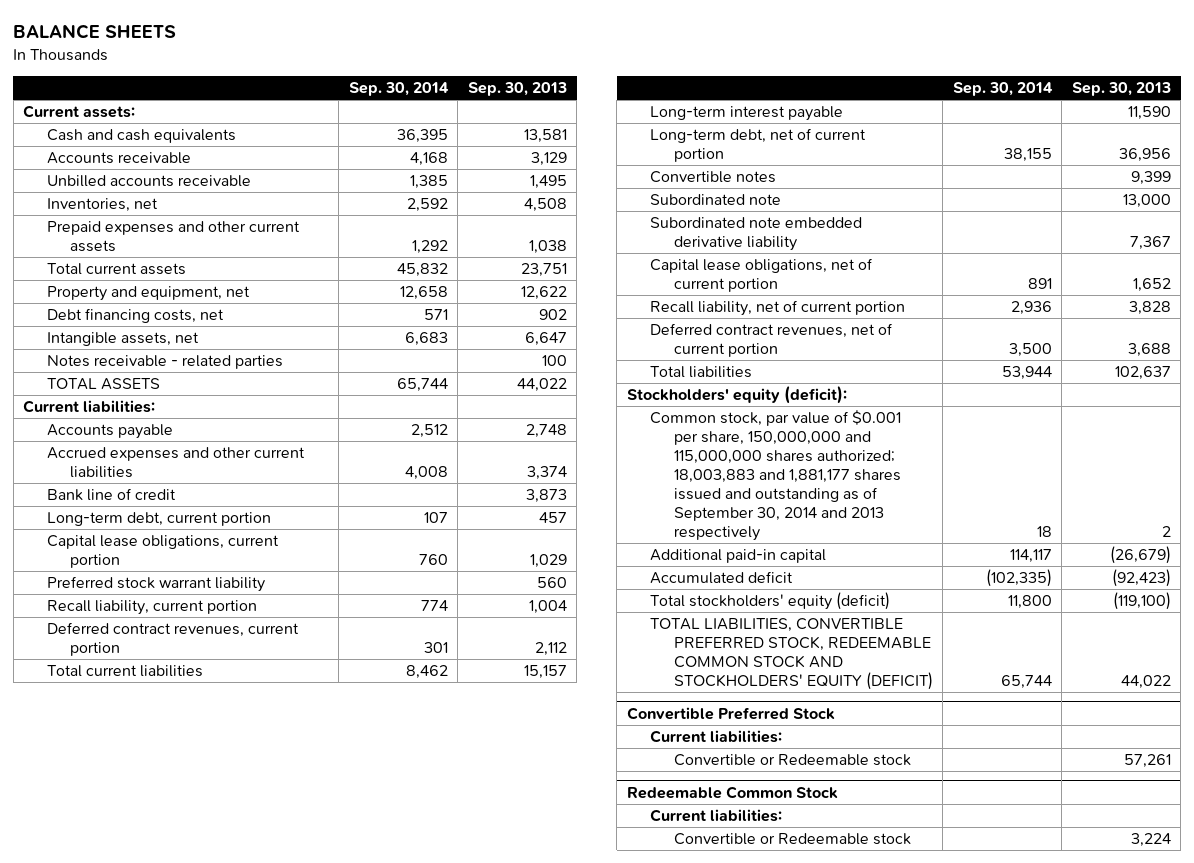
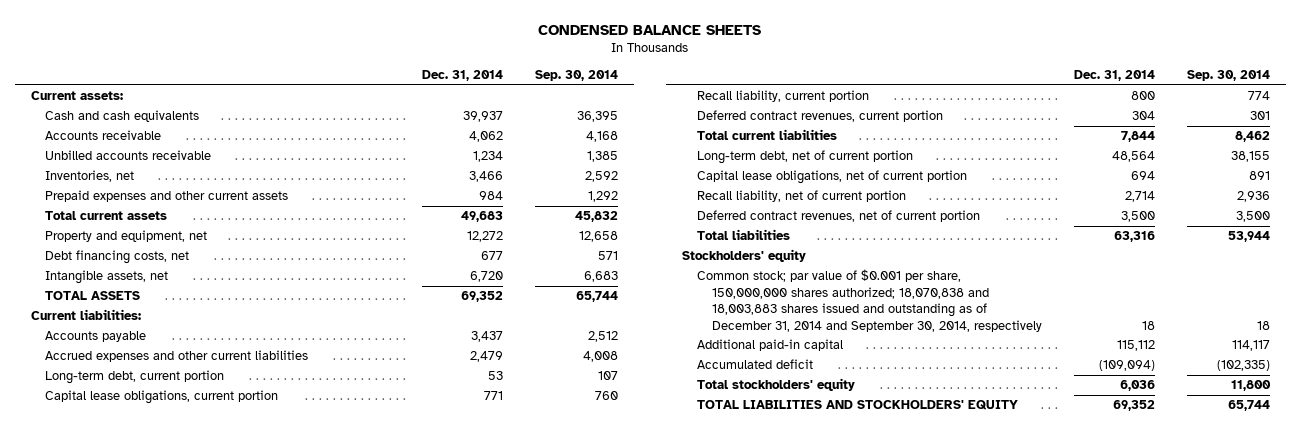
[13,24,177,40] BALANCE SHEETS -> [538,24,762,35] CONDENSED BALANCE SHEETS
[467,81,567,96] Sep. 30, 2013 -> none
none -> [422,70,504,82] Dec. 31, 2014
[46,355,283,370] Notes receivable - related parties -> none
[46,488,176,502] Bank line of credit -> none
[46,576,265,593] Preferred stock warrant liability -> none
[650,106,844,122] Long-term interest payable -> none
[650,171,777,184] Convertible notes -> none
[650,194,782,206] Subordinated note -> none
[650,217,863,252] Subordinated note embedded derivative liability -> none
[626,386,847,405] Stockholders' equity (deficit): -> [682,249,807,263] Stockholders' equity
[650,410,902,541] Common stock, par value of $0.001 per share, 150,000,000 and 115,000,000 shares authorized; 18,003,883 and 1,881,177 shares issued and outstanding as of September 30, 2014 and 2013 respectively -> [697,269,1043,332] Common stock; par value of $0.001 per share, 150,000,000 shares authorized; 18,070,838 and 18,003,883 shares issued and outstanding as of December 31, 2014 and September 30, 2014, respectively
[626,706,835,720] Convertible Preferred Stock -> none
[650,730,783,744] Current liabilities: -> none
[673,754,911,767] Convertible or Redeemable stock -> none
[626,785,838,799] Redeemable Common Stock -> none
[650,809,783,823] Current liabilities: -> none
[673,833,911,846] Convertible or Redeemable stock -> none
[650,592,891,611] Total stockholders' equity (deficit) -> [697,378,856,392] Total stockholders' equity
[650,618,933,690] TOTAL LIABILITIES, CONVERTIBLE PREFERRED STOCK, REDEEMABLE COMMON STOCK AND STOCKHOLDERS' EQUITY (DEFICIT) -> [697,400,1019,411] TOTAL LIABILITIES AND STOCKHOLDERS' EQUITY

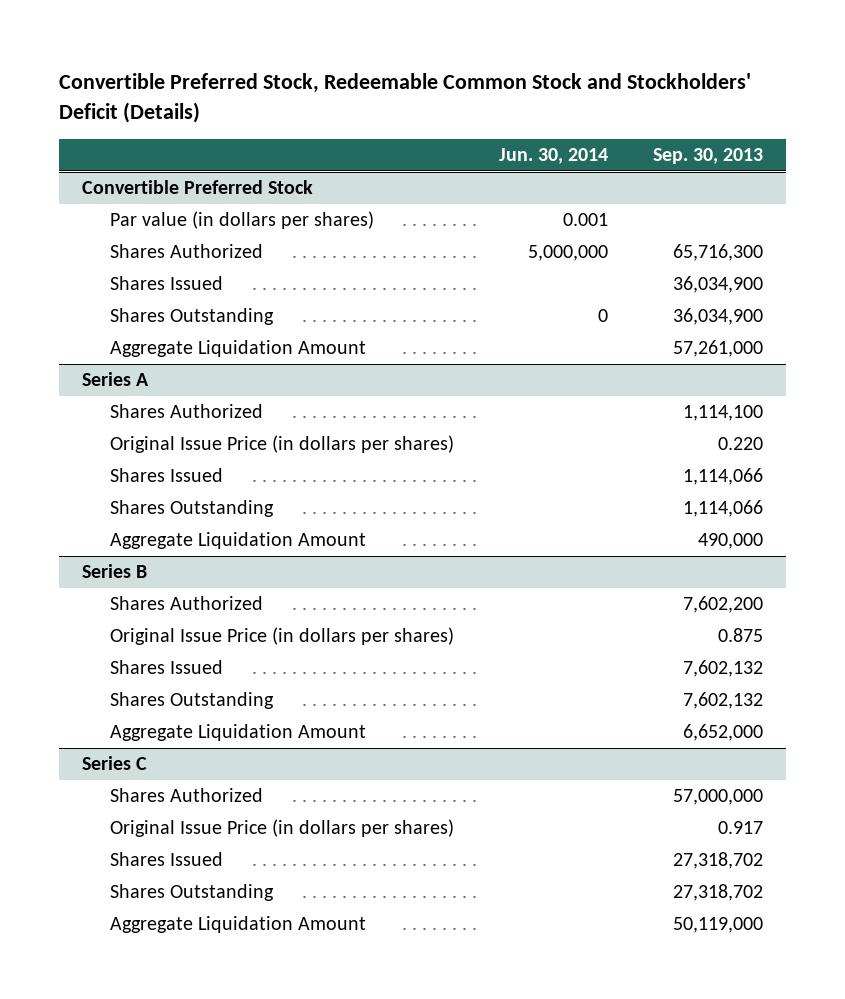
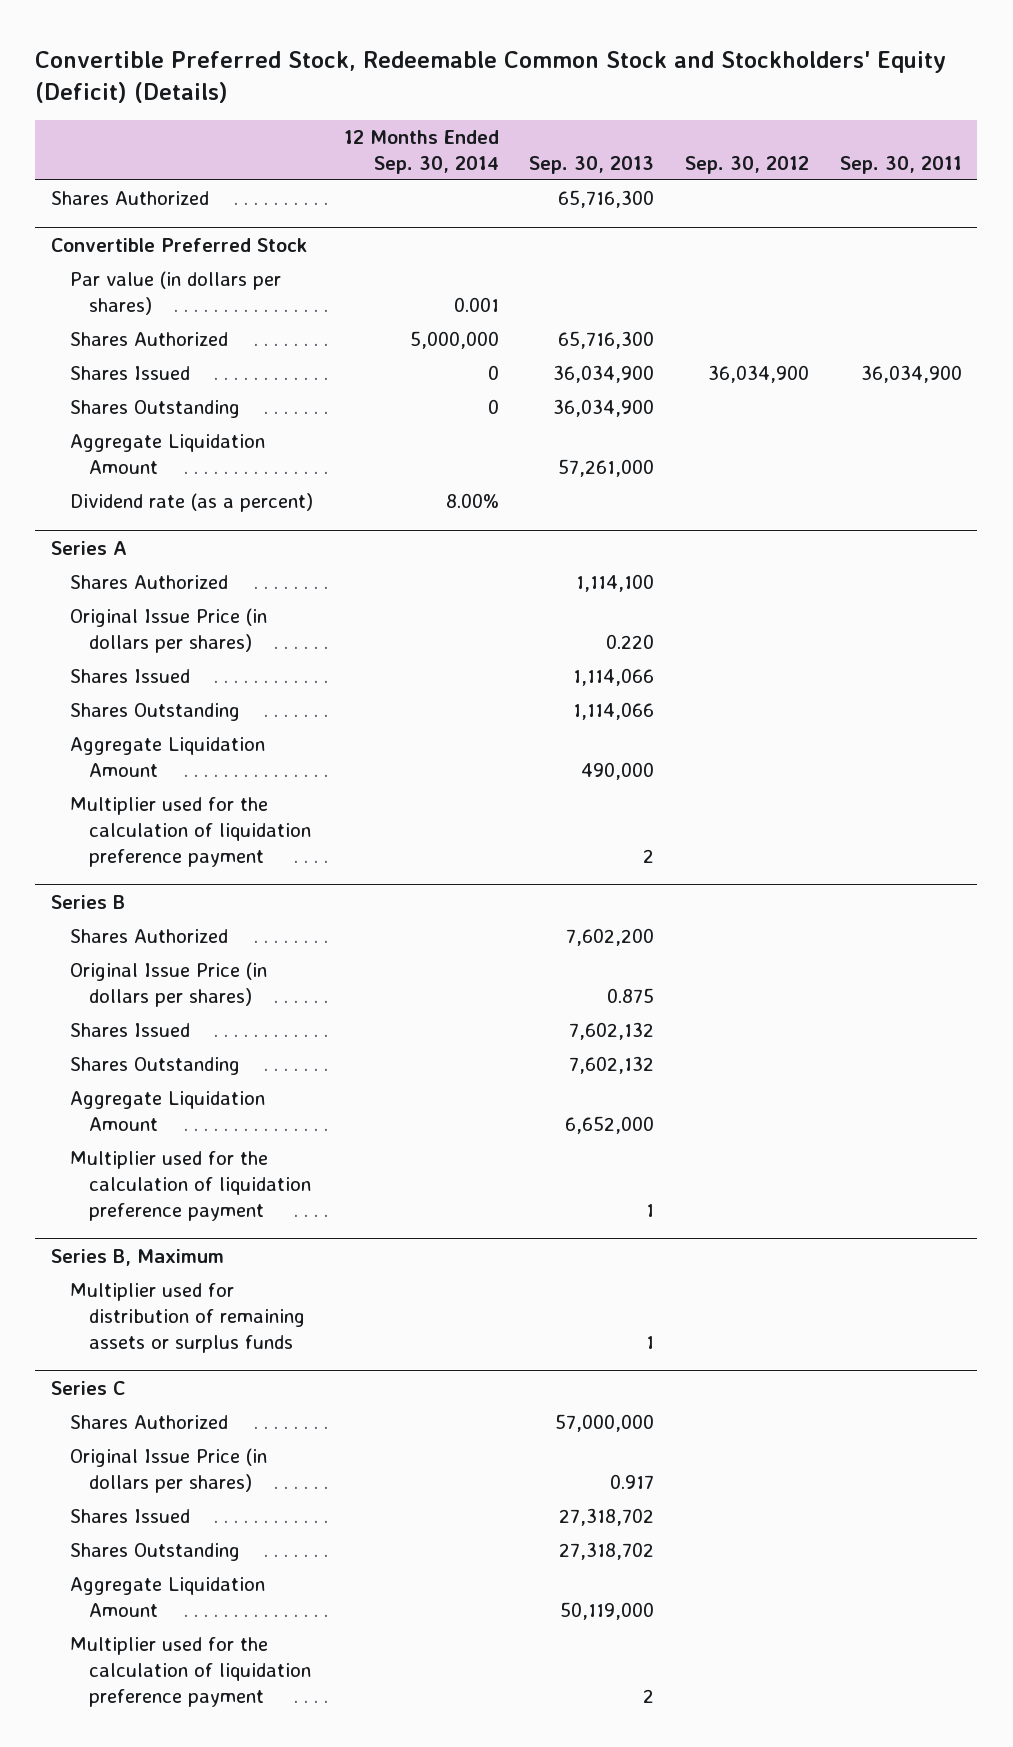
[59,73,752,124] Convertible Preferred Stock, Redeemable Common Stock and Stockholders' Deficit (Details) -> [35,50,947,103] Convertible Preferred Stock, Redeemable Common Stock and Stockholders' Equity (Deficit) (Details)
[499,148,609,165] Jun. 30, 2014 -> none
none -> [343,130,499,175] 12 Months Ended Sep. 30, 2014
none -> [685,156,810,175] Sep. 30, 2012
none -> [839,156,962,175] Sep. 30, 2011
none -> [50,190,209,205] Shares Authorized
none -> [70,492,314,512] Dividend rate (as a percent)
none -> [70,796,312,867] Multiplier used for the calculation of liquidation preference payment
none -> [70,1150,312,1221] Multiplier used for the calculation of liquidation preference payment
none -> [50,1248,224,1266] Series B, Maximum
none -> [70,1282,306,1353] Multiplier used for distribution of remaining assets or surplus funds
none -> [70,1636,312,1707] Multiplier used for the calculation of liquidation preference payment

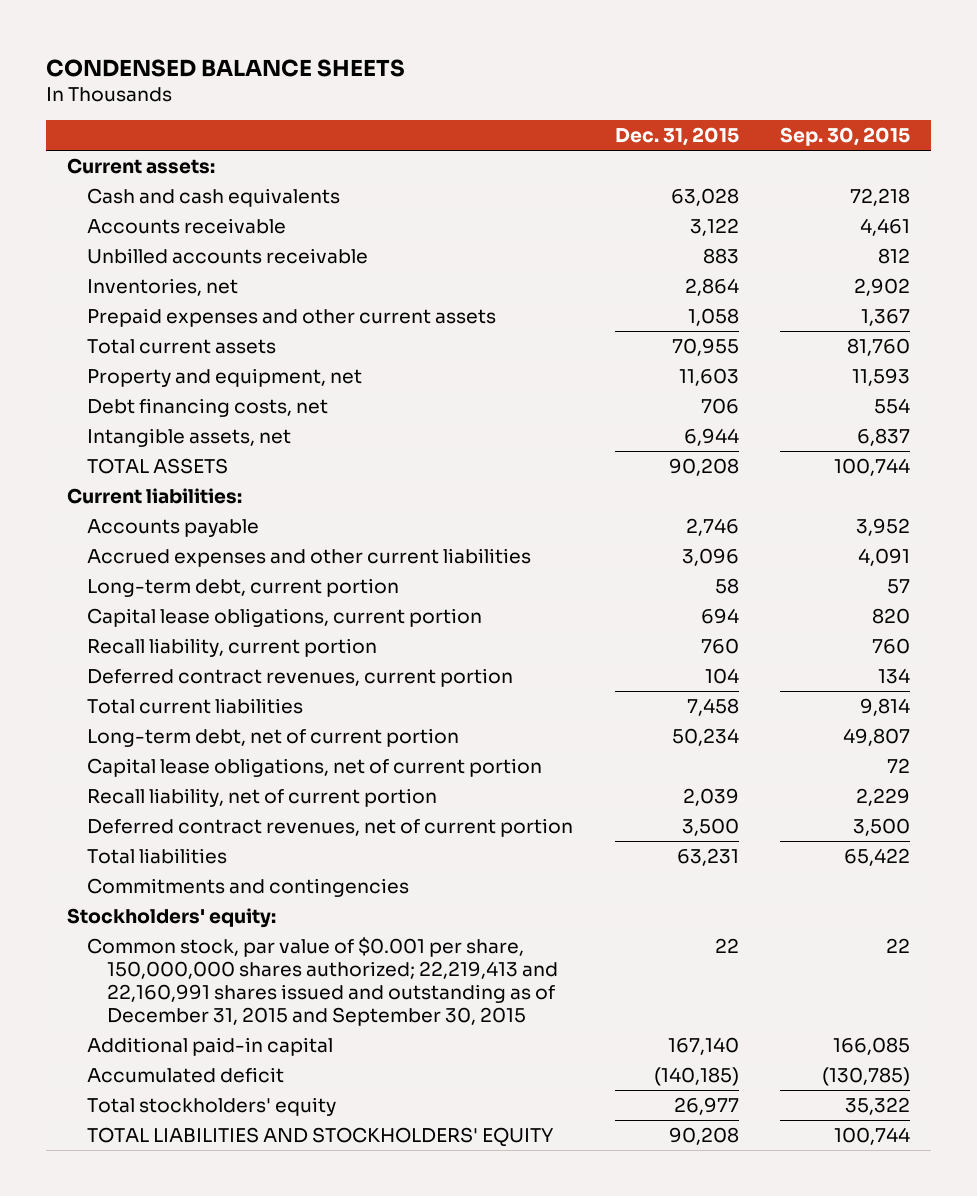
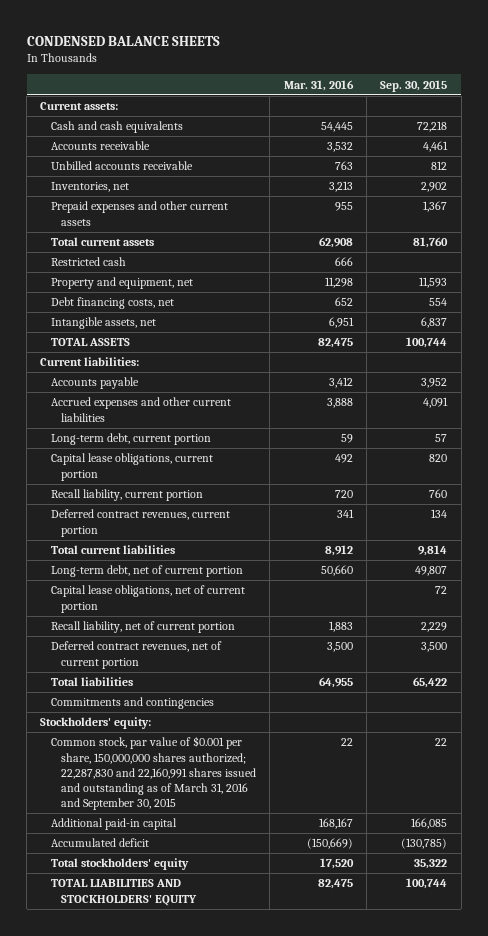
[614,127,739,147] Dec. 31, 2015 -> none
none -> [283,79,354,91] Mar. 31, 2016
none -> [50,257,126,267] Restricted cash
[87,937,559,1027] Common stock, par value of $0.001 per share, 150,000,000 shares authorized; 22,219,413 and 22,160,991 shares issued and outstanding as of December 31, 2015 and September 30, 2015 -> [50,736,257,811] Common stock, par value of $0.001 per share, 150,000,000 shares authorized; 22,287,830 and 22,160,991 shares issued and outstanding as of March 31, 2016 and September 30, 2015

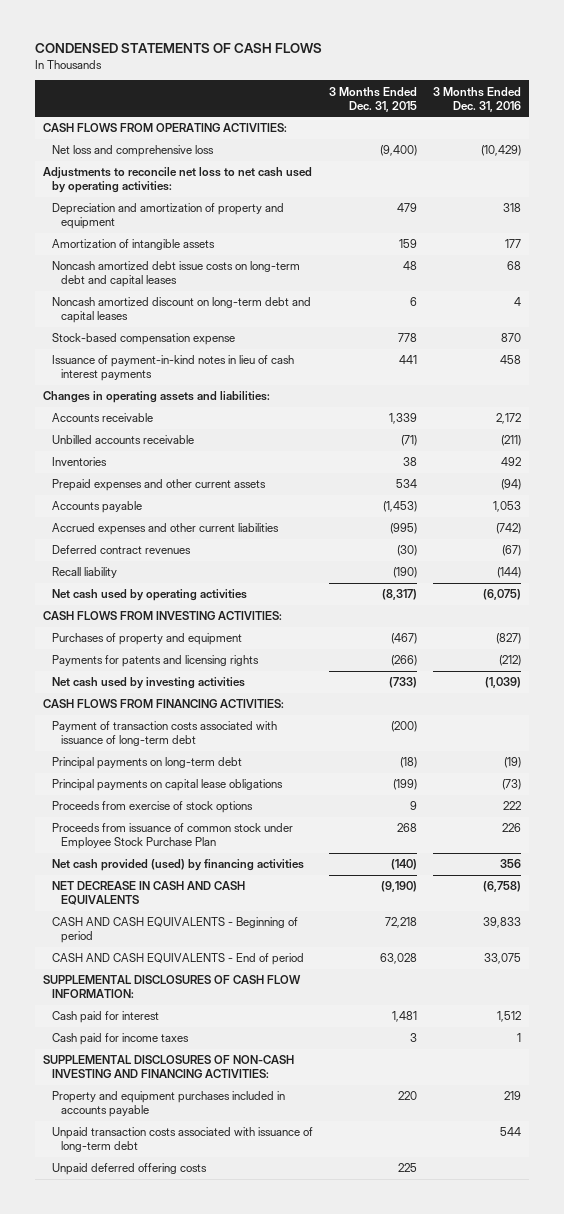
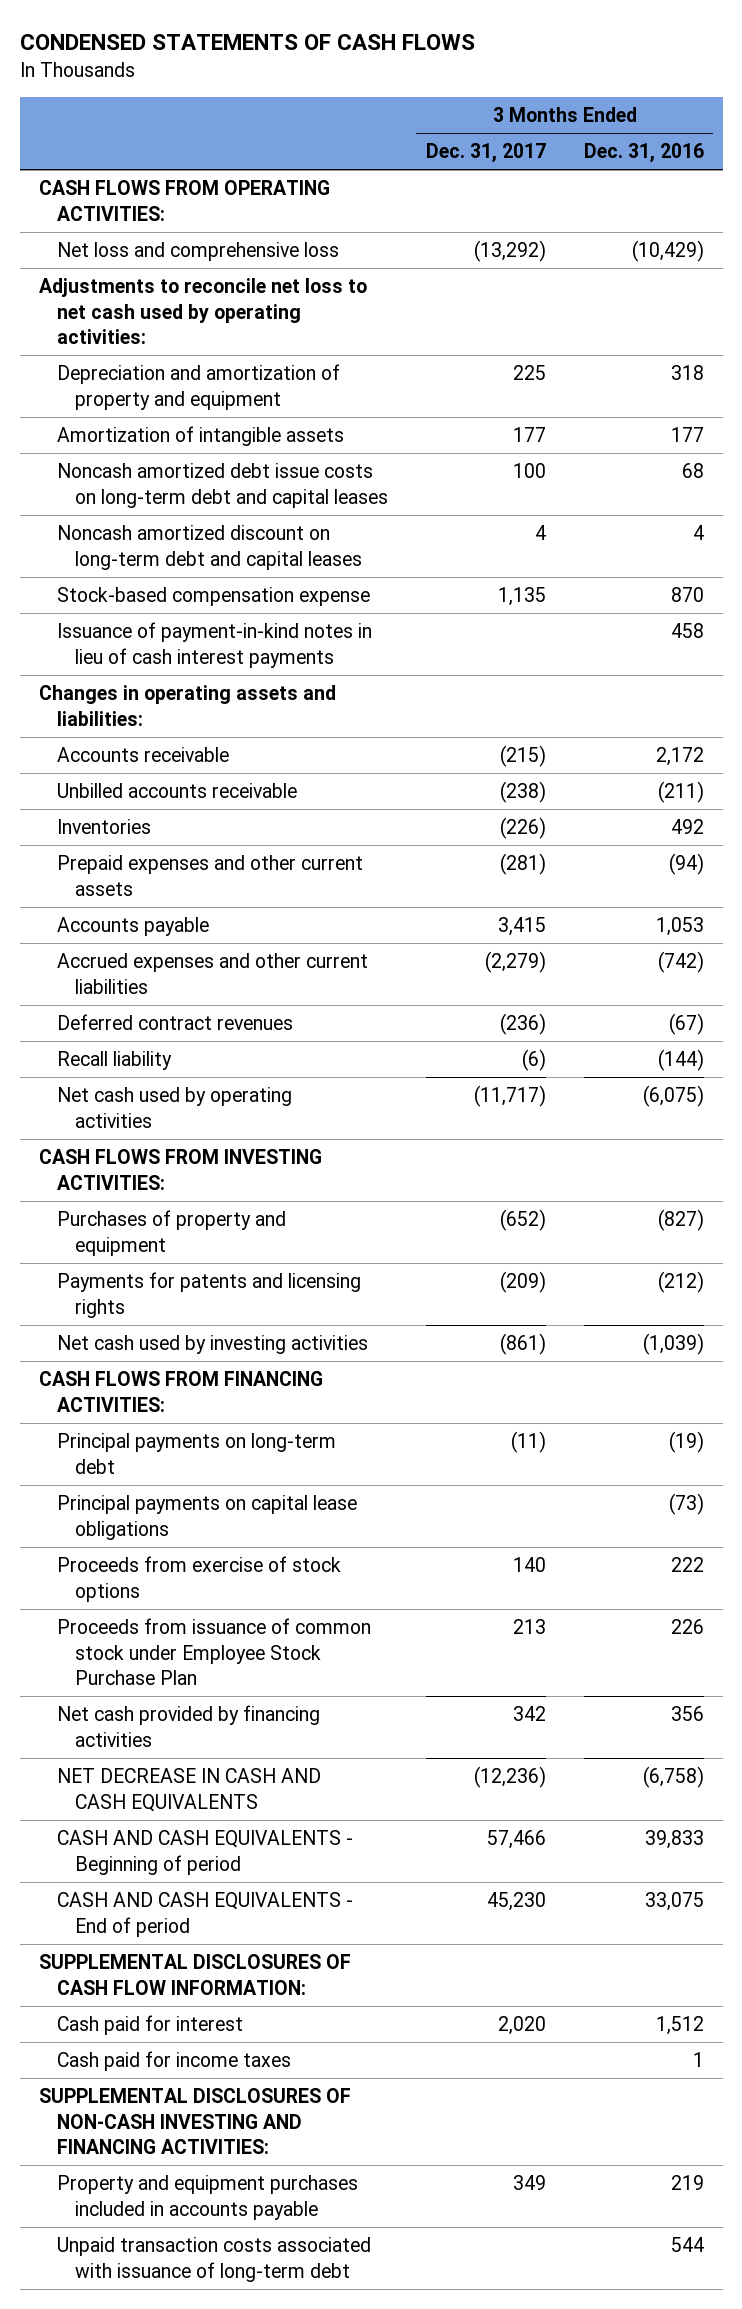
[329,86,418,112] 3 Months Ended Dec. 31, 2015 -> none
none -> [425,143,546,164] Dec. 31, 2017
[52,721,278,747] Payment of transaction costs associated with issuance of long-term debt -> none
[52,859,305,872] Net cash provided (used) by financing activities -> [56,1705,320,1747] Net cash provided by financing activities
[52,1163,208,1176] Unpaid deferred offering costs -> none

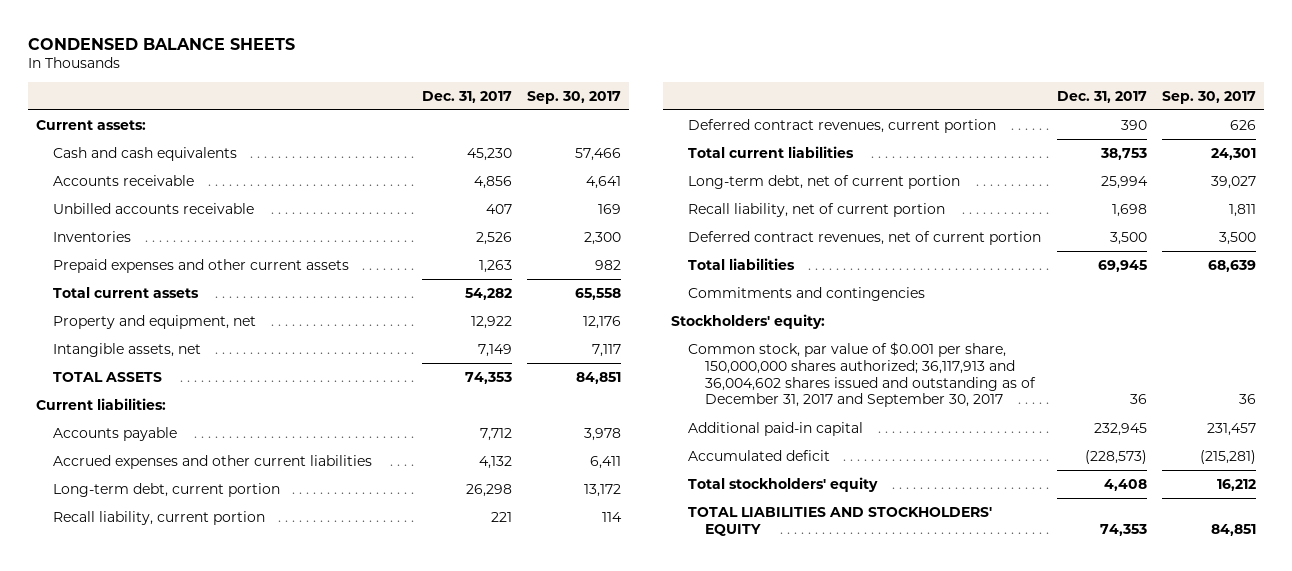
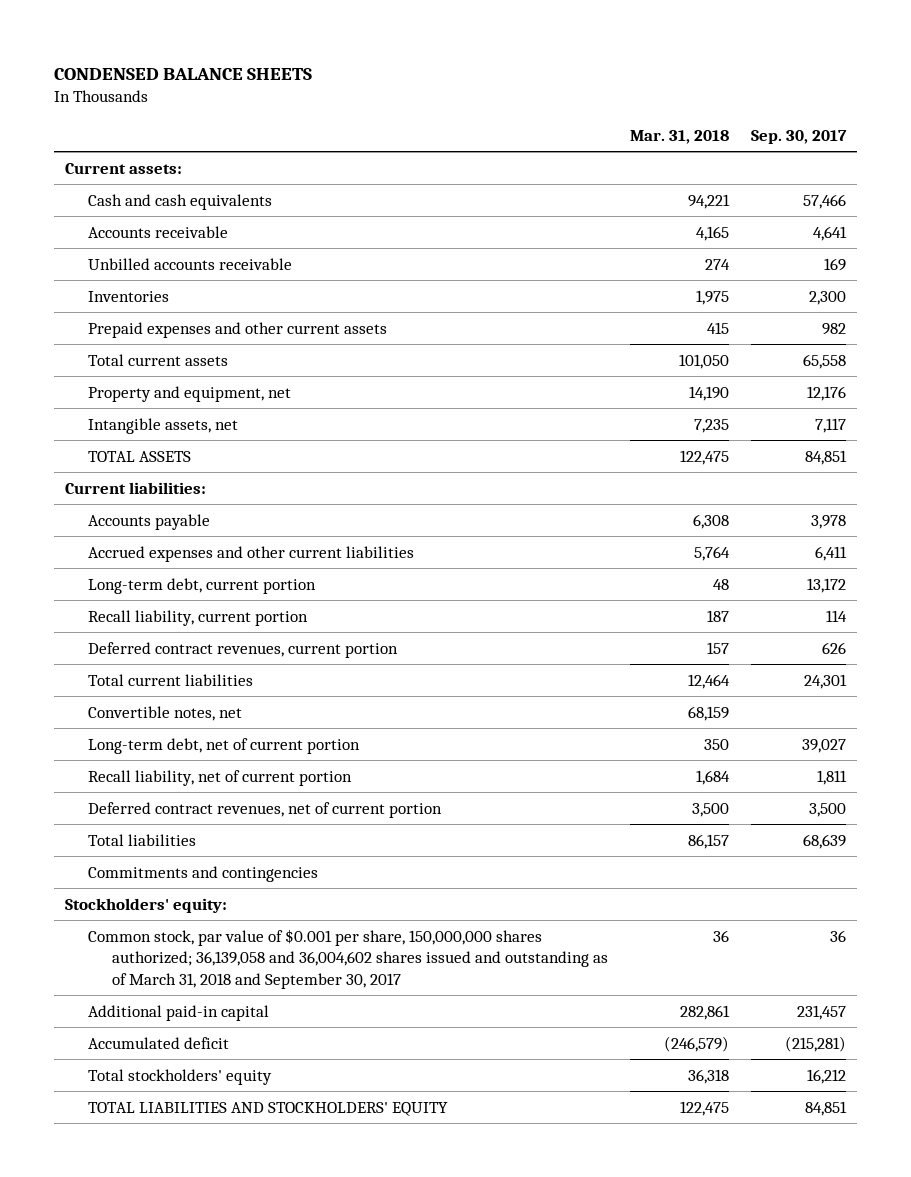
[421,90,512,103] Dec. 31, 2017 -> none
none -> [629,129,729,144] Mar. 31, 2018
none -> [88,705,243,721] Convertible notes, net
[688,341,1037,408] Common stock, par value of $0.001 per share, 150,000,000 shares authorized; 36,117,913 and 36,004,602 shares issued and outstanding as of December 31, 2017 and September 30, 2017 -> [88,928,608,989] Common stock, par value of $0.001 per share, 150,000,000 shares authorized; 36,139,058 and 36,004,602 shares issued and outstanding as of March 31, 2018 and September 30, 2017

